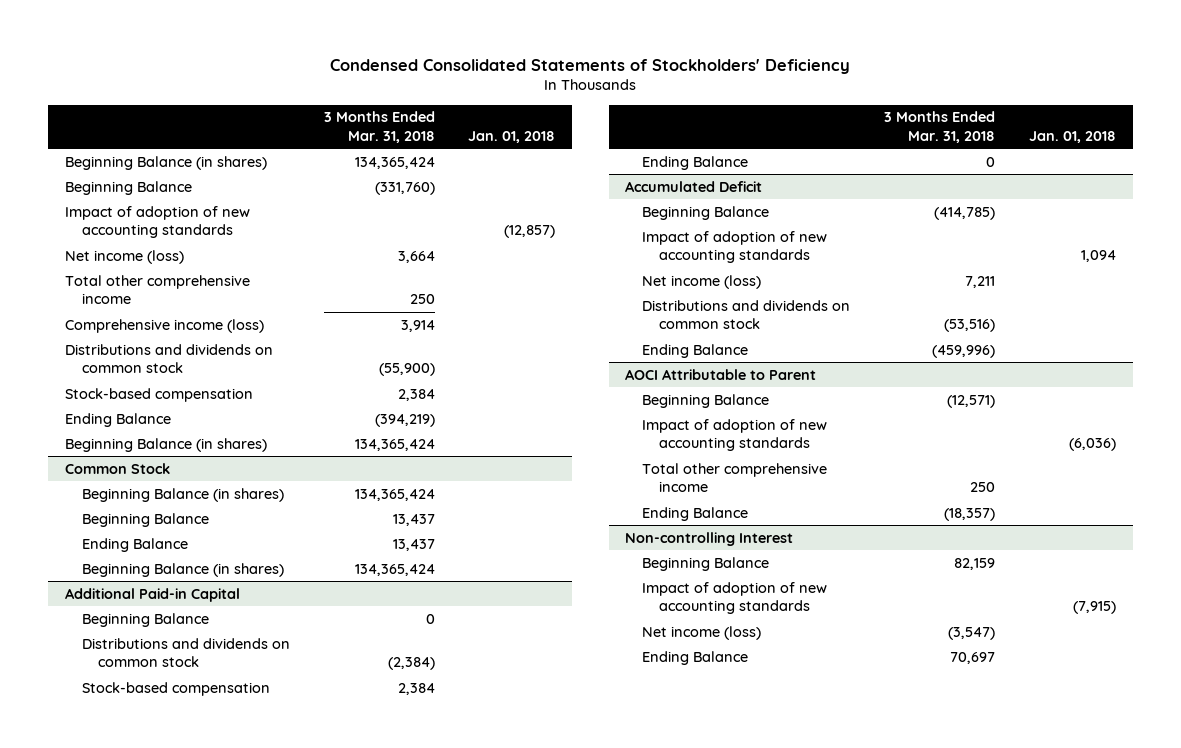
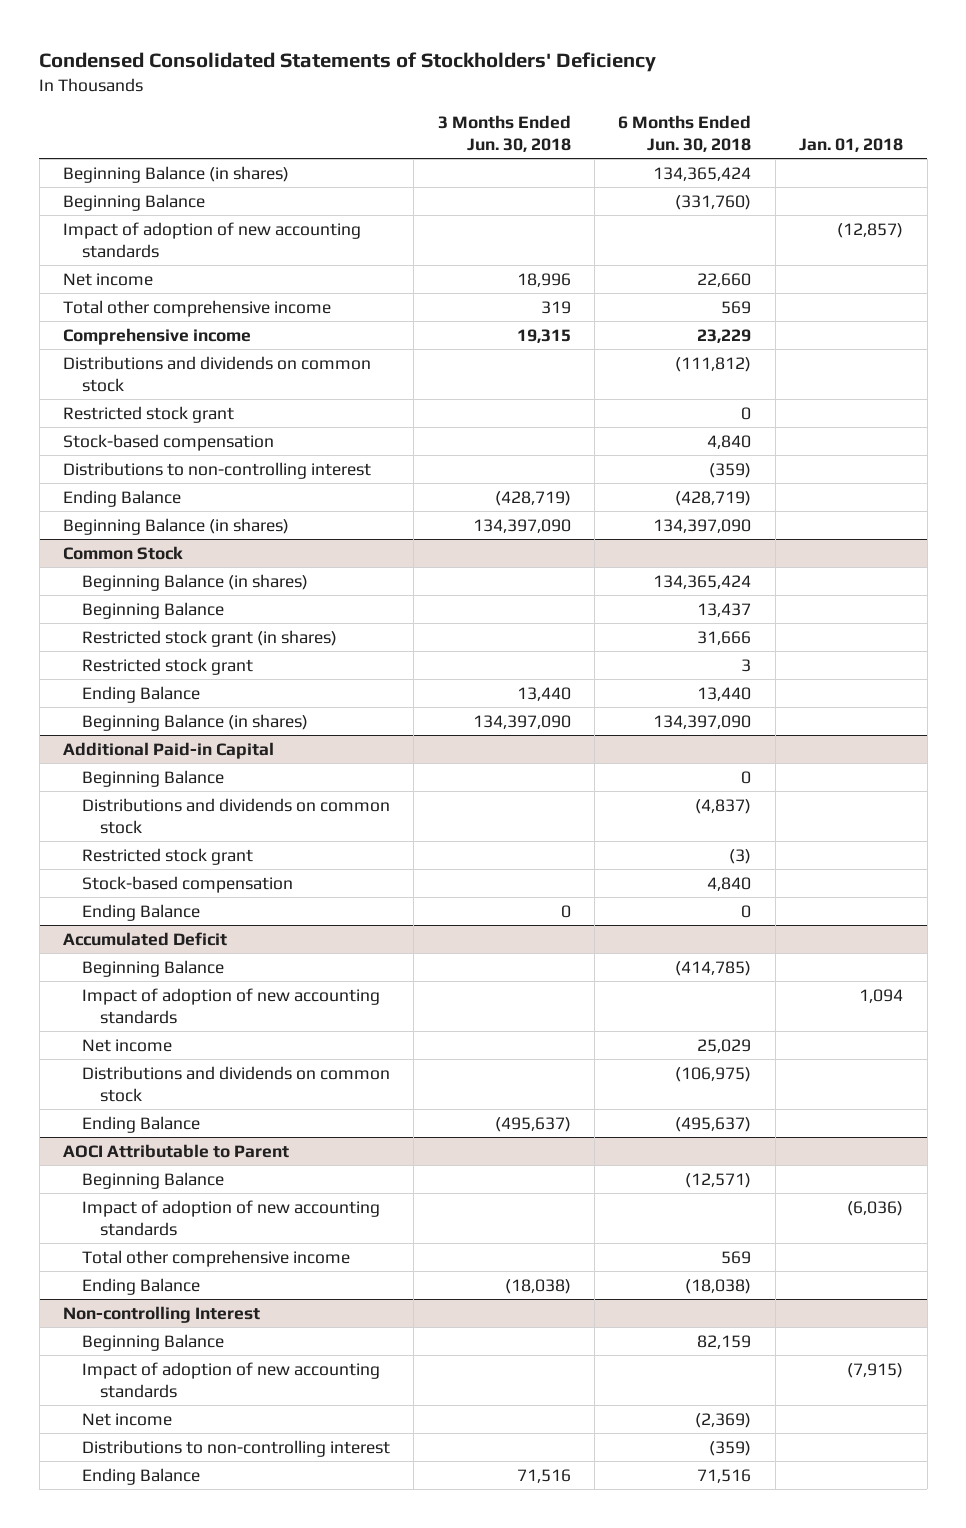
[323,111,435,143] 3 Months Ended Mar. 31, 2018 -> none
none -> [437,115,571,153] 3 Months Ended Jun. 30, 2018
none -> [618,115,752,153] 6 Months Ended Jun. 30, 2018
[64,249,184,264] Net income (loss) -> [63,272,154,286] Net income
[64,318,264,333] Comprehensive income (loss) -> [63,327,252,345] Comprehensive income
none -> [63,405,235,423] Restricted stock grant
none -> [63,461,372,479] Distributions to non-controlling interest
none -> [81,629,337,647] Restricted stock grant (in shares)
none -> [81,657,253,675] Restricted stock grant
none -> [81,847,253,865] Restricted stock grant
[642,274,762,289] Net income (loss) -> [81,1038,172,1052] Net income
[642,625,762,640] Net income (loss) -> [81,1412,172,1426] Net income
none -> [81,1439,390,1457] Distributions to non-controlling interest

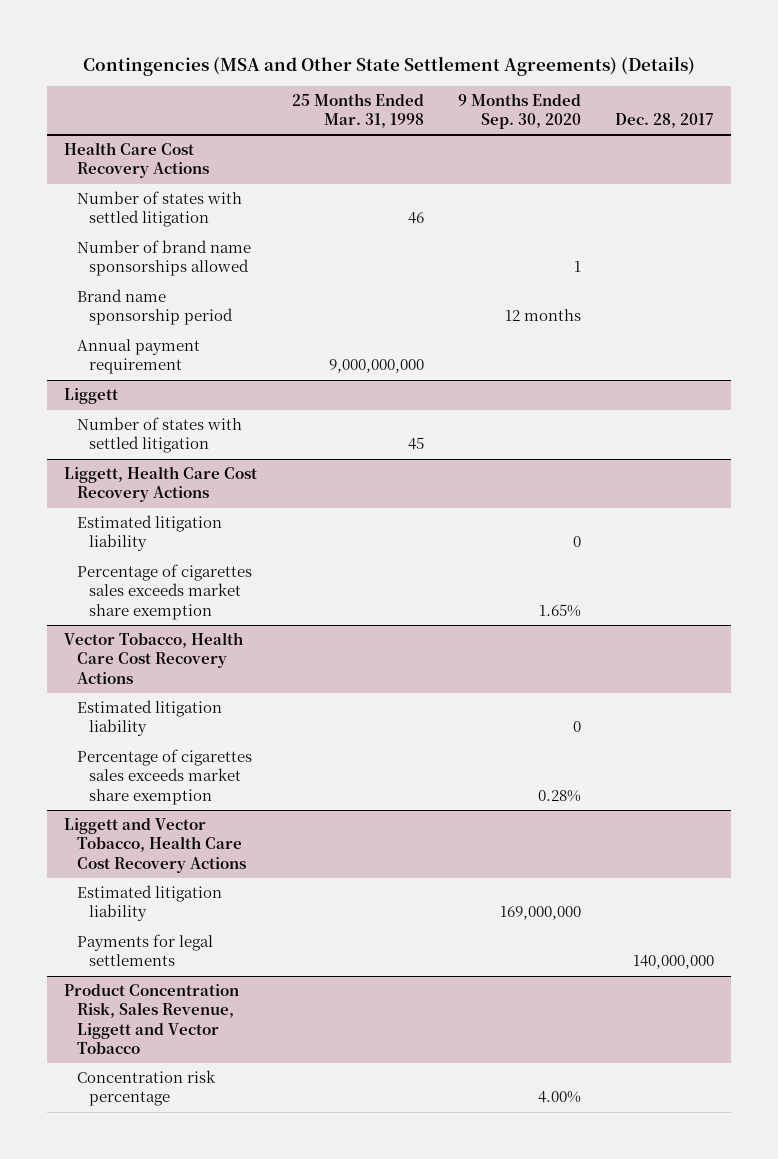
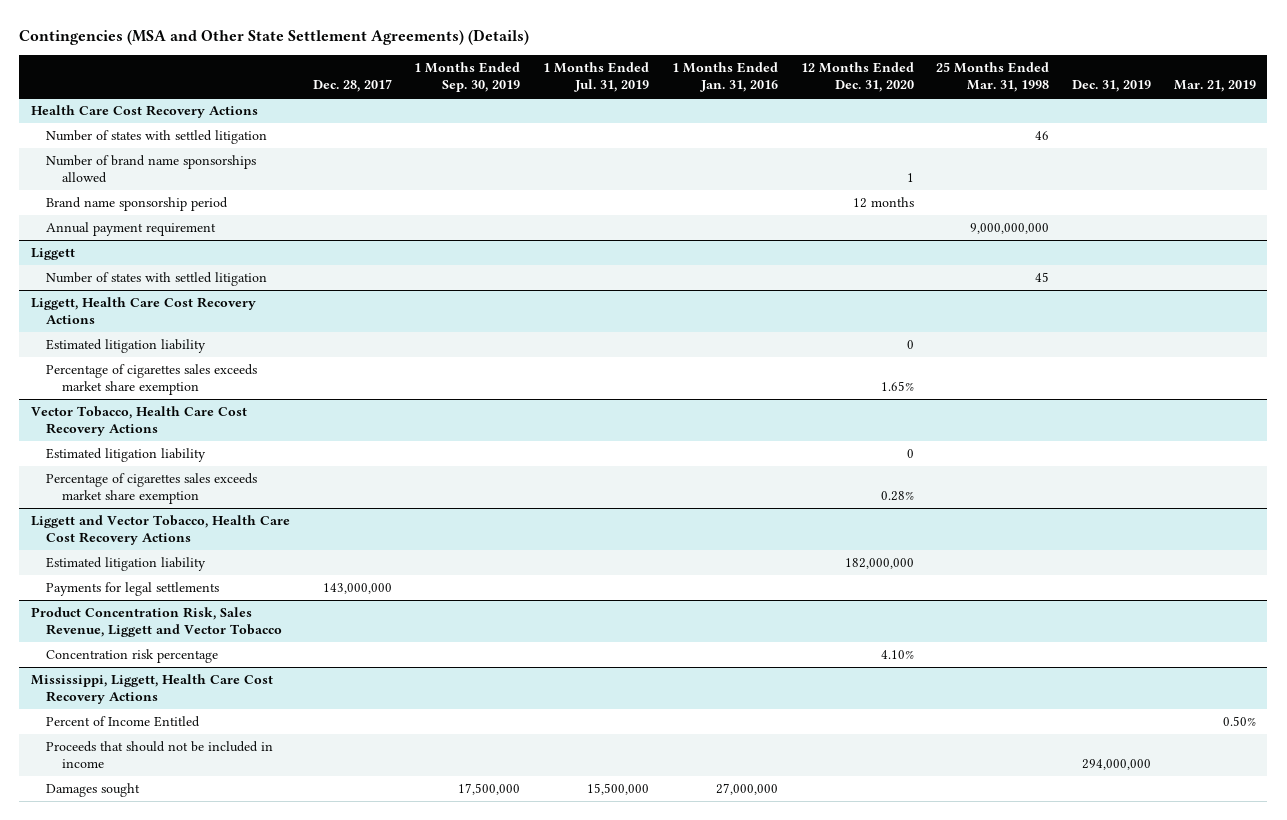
[457,92,581,130] 9 Months Ended Sep. 30, 2020 -> none
none -> [414,62,521,93] 1 Months Ended Sep. 30, 2019
none -> [543,62,650,93] 1 Months Ended Jul. 31, 2019
none -> [671,62,778,93] 1 Months Ended Jan. 31, 2016
none -> [800,62,914,93] 12 Months Ended Dec. 31, 2020
none -> [1072,80,1152,93] Dec. 31, 2019
none -> [1173,80,1256,93] Mar. 21, 2019
[632,955,714,970] 140,000,000 -> [322,583,392,595] 143,000,000
none -> [30,674,273,705] Mississippi, Liggett, Health Care Cost Recovery Actions
none -> [46,716,201,728] Percent of Income Entitled
none -> [46,741,274,769] Proceeds that should not be included in income
none -> [46,783,141,798] Damages sought

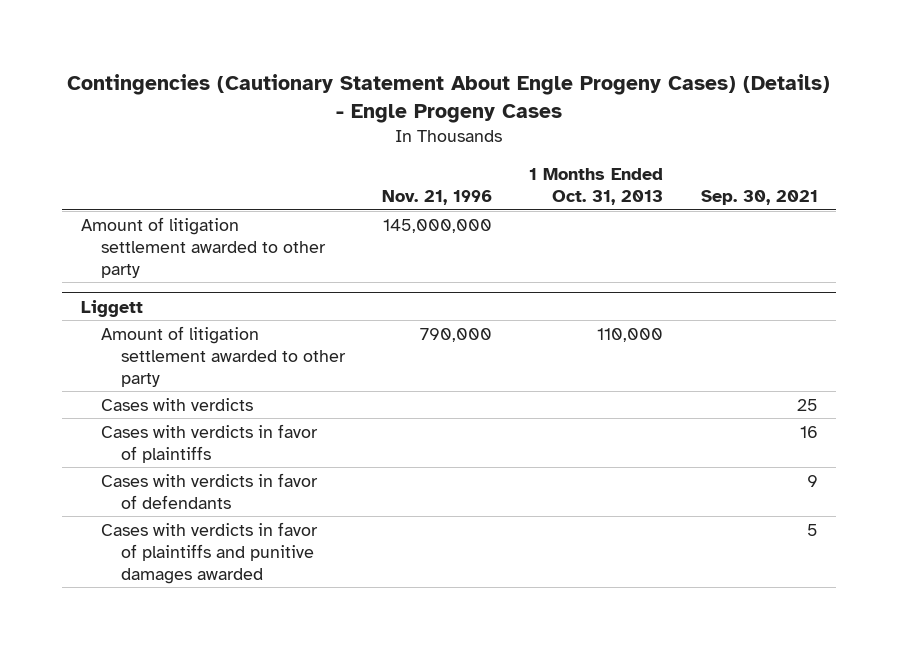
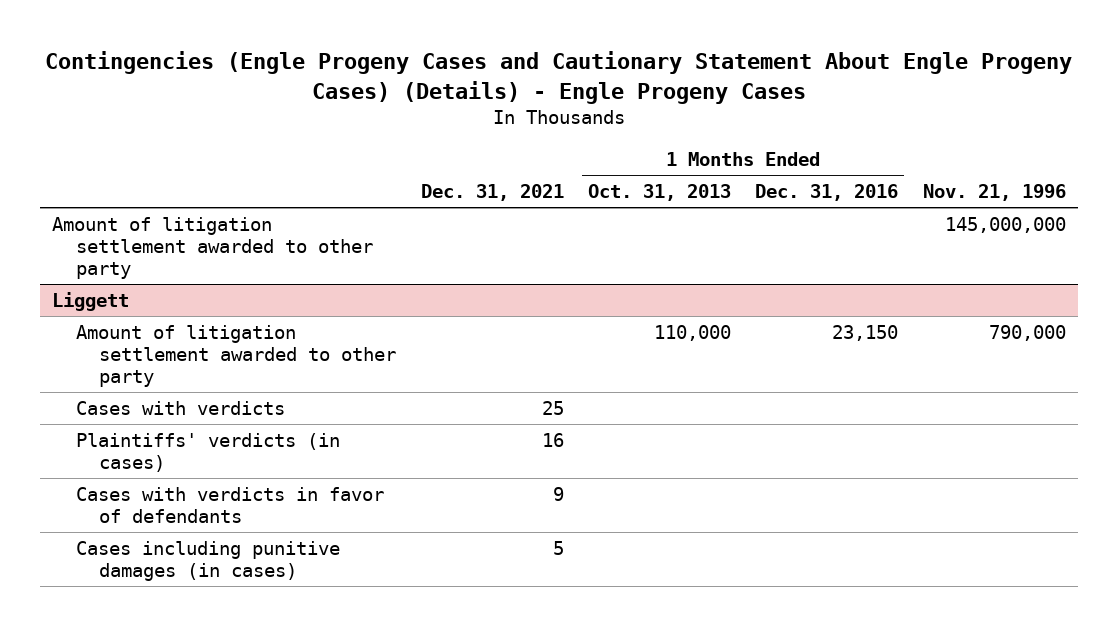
[67,74,831,124] Contingencies (Cautionary Statement About Engle Progeny Cases) (Details) - Engle Progeny Cases -> [44,51,1072,104] Contingencies (Engle Progeny Cases and Cautionary Statement About Engle Progeny Cases) (Details) - Engle Progeny Cases
[700,190,818,206] Sep. 30, 2021 -> none
none -> [420,184,564,202] Dec. 31, 2021
none -> [755,184,899,202] Dec. 31, 2016
[100,423,318,463] Cases with verdicts in favor of plaintiffs -> [75,432,340,472] Plaintiffs' verdicts (in cases)
[100,521,318,584] Cases with verdicts in favor of plaintiffs and punitive damages awarded -> [75,540,340,581] Cases including punitive damages (in cases)

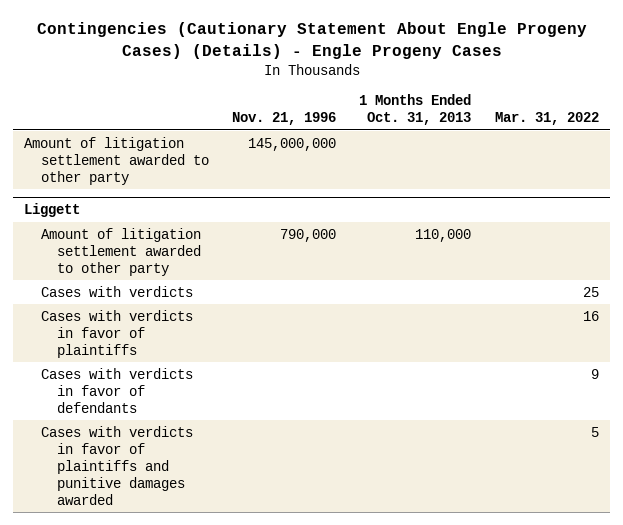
[44,51,1072,104] Contingencies (Engle Progeny Cases and Cautionary Statement About Engle Progeny Cases) (Details) - Engle Progeny Cases -> [36,22,587,59] Contingencies (Cautionary Statement About Engle Progeny Cases) (Details) - Engle Progeny Cases
[420,184,564,202] Dec. 31, 2021 -> none
[755,184,899,202] Dec. 31, 2016 -> none
none -> [494,112,599,126] Mar. 31, 2022
[75,432,340,472] Plaintiffs' verdicts (in cases) -> [40,309,193,358] Cases with verdicts in favor of plaintiffs
[75,540,340,581] Cases including punitive damages (in cases) -> [40,425,193,505] Cases with verdicts in favor of plaintiffs and punitive damages awarded

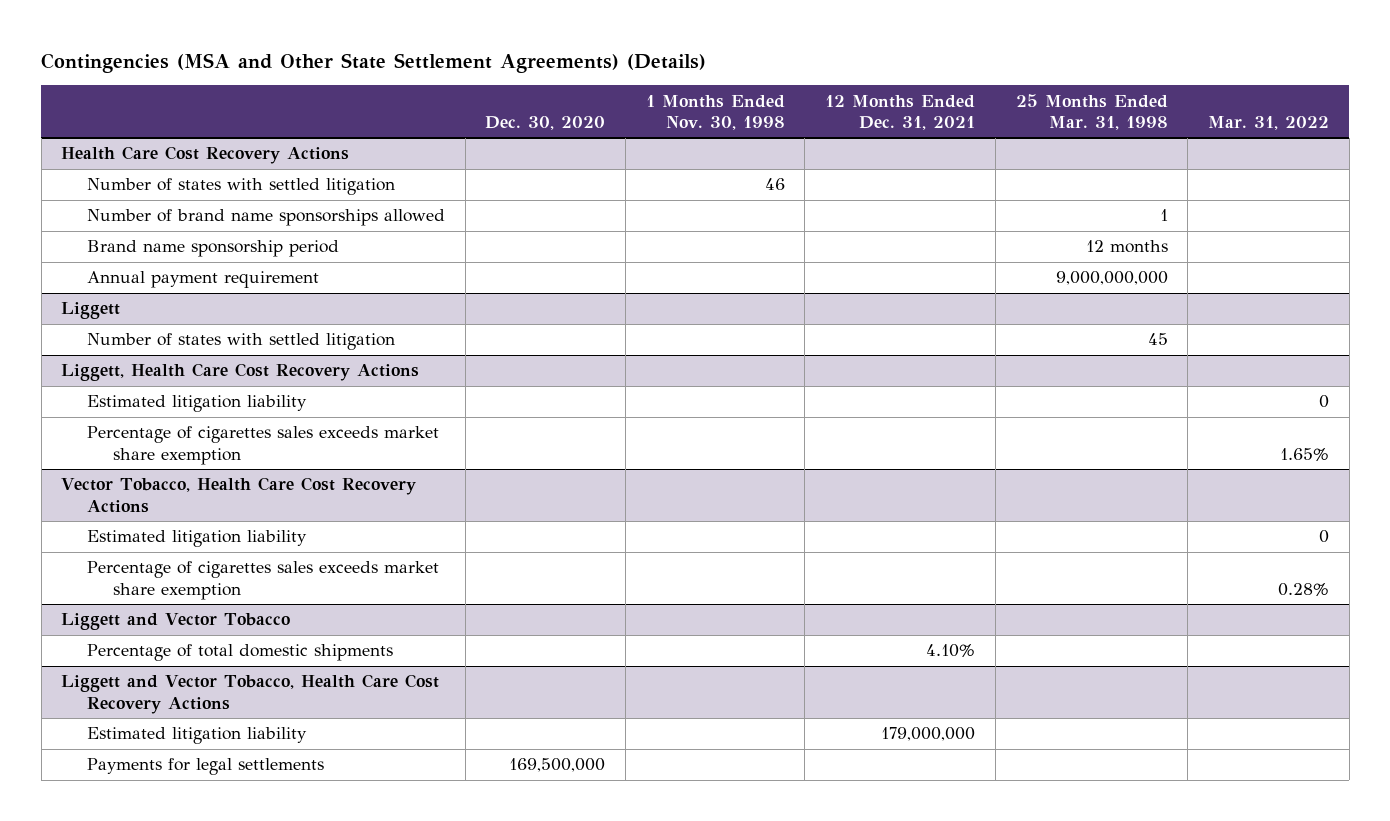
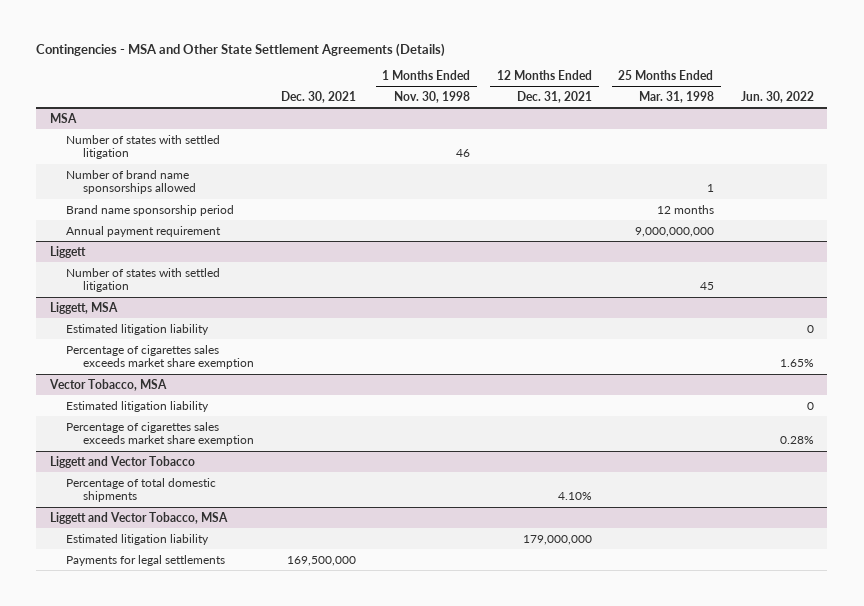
[41,53,707,74] Contingencies (MSA and Other State Settlement Agreements) (Details) -> [36,43,446,58] Contingencies - MSA and Other State Settlement Agreements (Details)
[485,115,606,130] Dec. 30, 2020 -> none
[1207,115,1329,130] Mar. 31, 2022 -> none
none -> [280,90,356,103] Dec. 30, 2021
none -> [740,90,814,103] Jun. 30, 2022
[61,146,350,165] Health Care Cost Recovery Actions -> [49,112,77,123] MSA
[61,363,420,382] Liggett, Health Care Cost Recovery Actions -> none
[87,395,308,413] Estimated litigation liability -> none
[87,426,440,465] Percentage of cigarettes sales exceeds market share exemption -> none
[61,477,417,513] Vector Tobacco, Health Care Cost Recovery Actions -> none
[87,530,308,548] Estimated litigation liability -> none
[87,561,440,600] Percentage of cigarettes sales exceeds market share exemption -> none
none -> [49,301,118,314] Liggett, MSA
none -> [66,323,210,335] Estimated litigation liability
none -> [66,344,254,370] Percentage of cigarettes sales exceeds market share exemption
none -> [48,378,167,391] Vector Tobacco, MSA
none -> [66,400,210,412] Estimated litigation liability
none -> [66,421,254,447] Percentage of cigarettes sales exceeds market share exemption
[61,674,440,714] Liggett and Vector Tobacco, Health Care Cost Recovery Actions -> [49,511,228,524] Liggett and Vector Tobacco, MSA

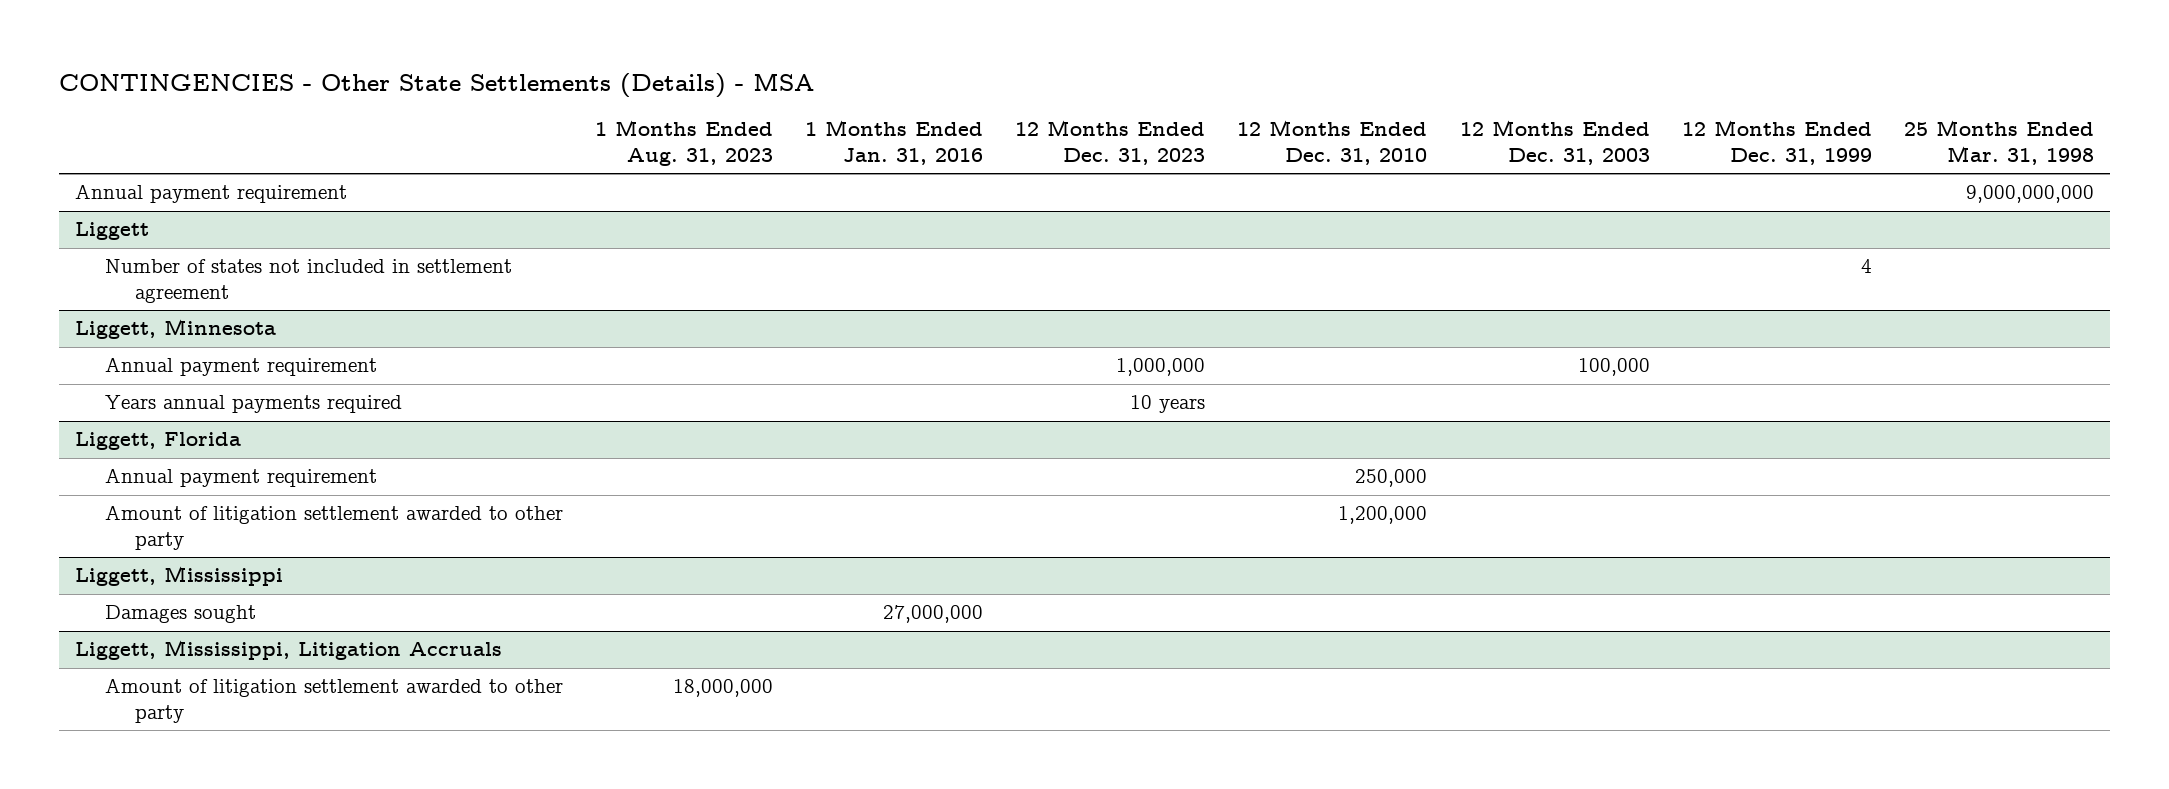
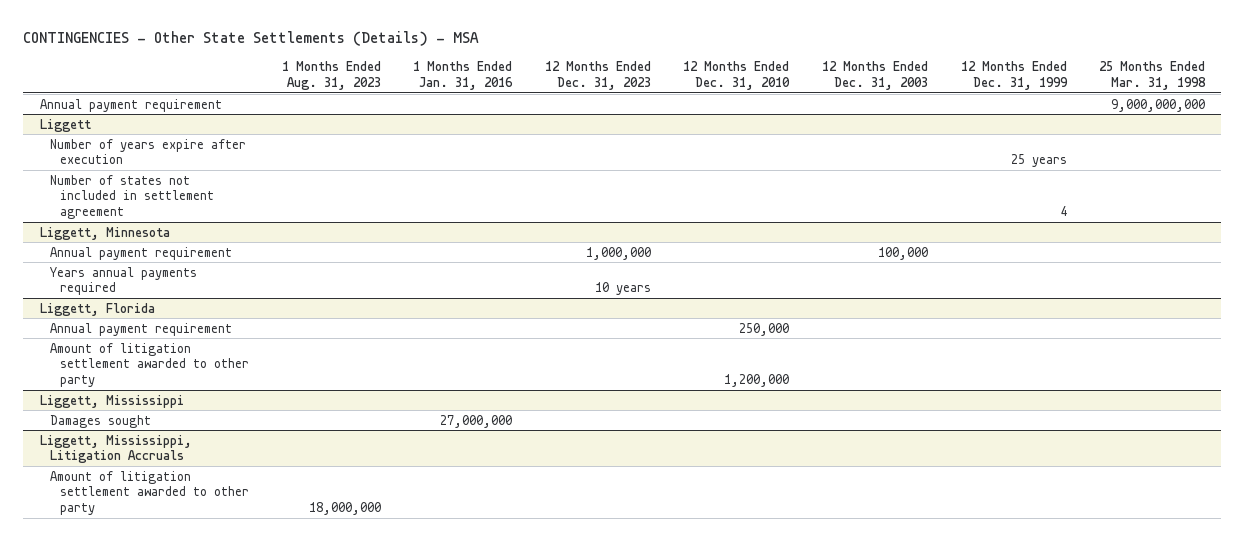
none -> [49,138,246,165] Number of years expire after execution

